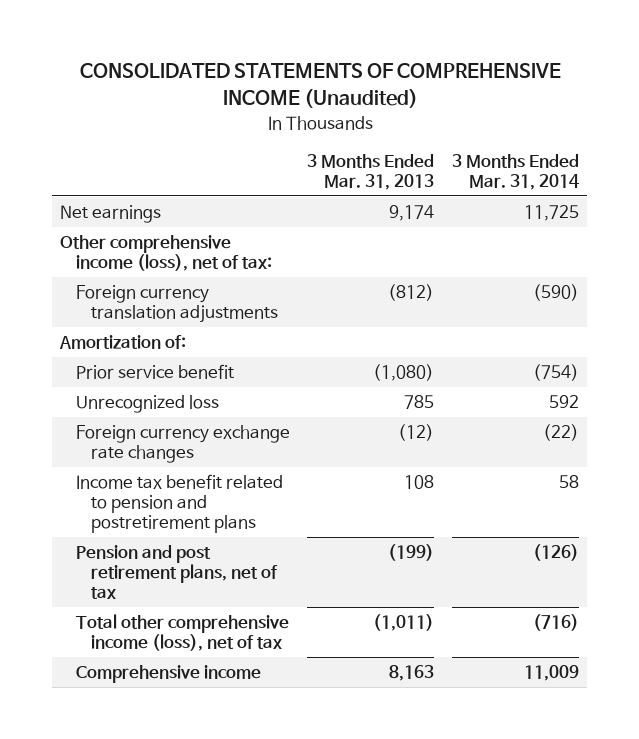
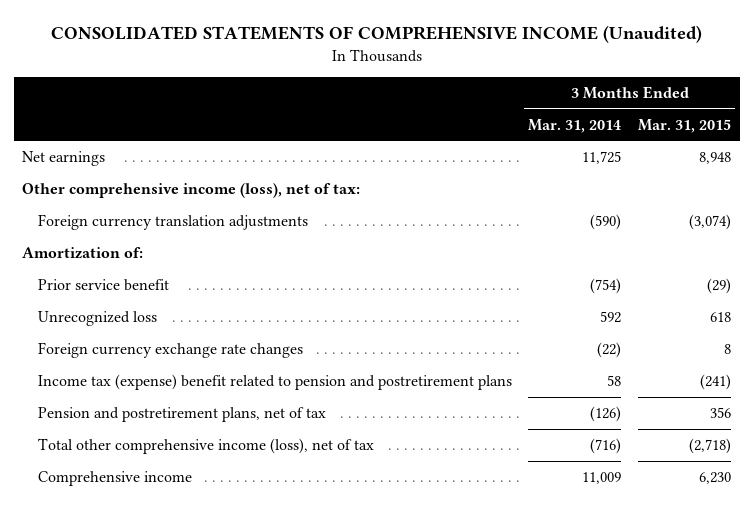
[307,154,435,191] 3 Months Ended Mar. 31, 2013 -> none
none -> [638,118,732,133] Mar. 31, 2015
[75,474,283,534] Income tax benefit related to pension and postretirement plans -> [37,374,512,391] Income tax (expense) benefit related to pension and postretirement plans
[75,545,279,600] Pension and post retirement plans, net of tax -> [37,407,326,423] Pension and postretirement plans, net of tax

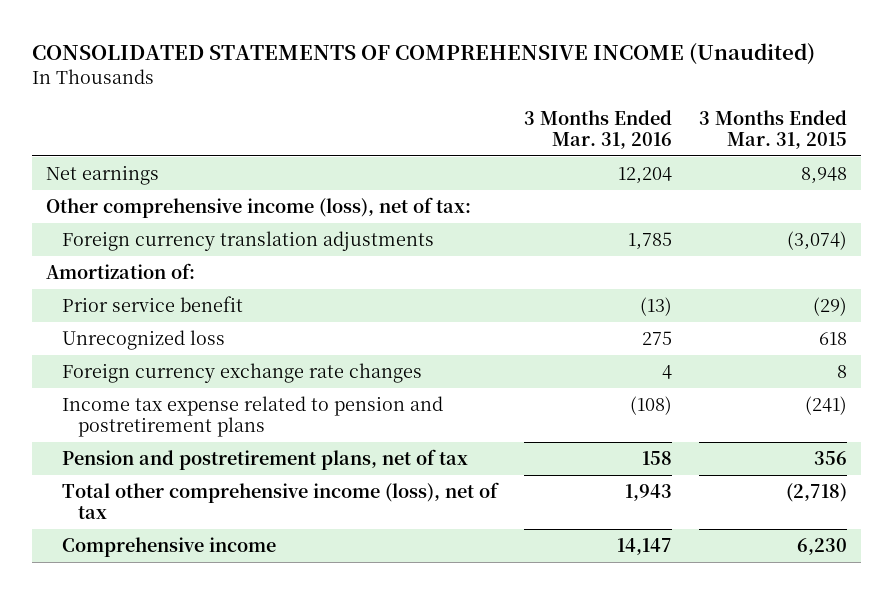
[528,118,622,133] Mar. 31, 2014 -> none
none -> [523,110,672,149] 3 Months Ended Mar. 31, 2016
[37,374,512,391] Income tax (expense) benefit related to pension and postretirement plans -> [61,396,443,437] Income tax expense related to pension and postretirement plans

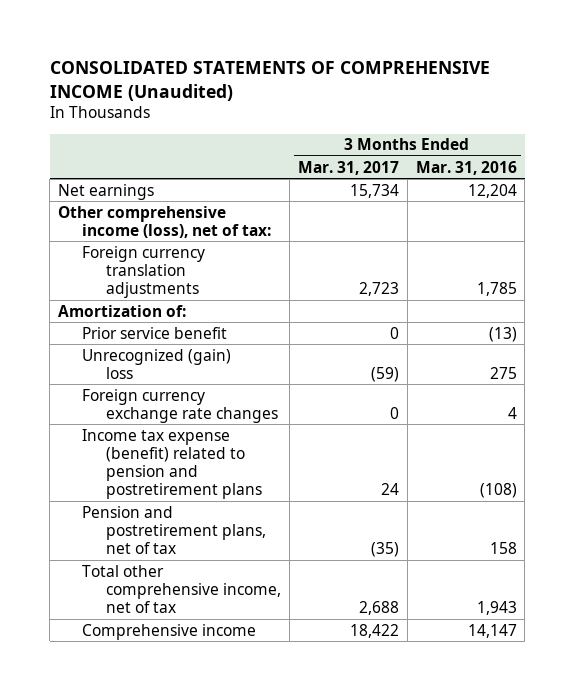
[698,110,847,149] 3 Months Ended Mar. 31, 2015 -> none
none -> [298,160,400,175] Mar. 31, 2017
[61,330,225,351] Unrecognized loss -> [82,348,232,379] Unrecognized (gain) loss
[61,396,443,437] Income tax expense related to pension and postretirement plans -> [82,428,263,500] Income tax expense (benefit) related to pension and postretirement plans
[61,482,499,519] Total other comprehensive income (loss), net of tax -> [82,564,282,614] Total other comprehensive income, net of tax

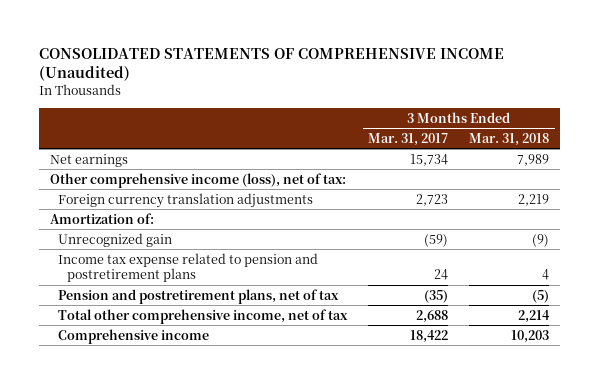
[415,160,517,175] Mar. 31, 2016 -> none
none -> [469,132,550,146] Mar. 31, 2018
[82,326,228,339] Prior service benefit -> none
[82,388,279,423] Foreign currency exchange rate changes -> none
[82,348,232,379] Unrecognized (gain) loss -> [58,232,173,247] Unrecognized gain
[82,428,263,500] Income tax expense (benefit) related to pension and postretirement plans -> [58,252,319,283] Income tax expense related to pension and postretirement plans

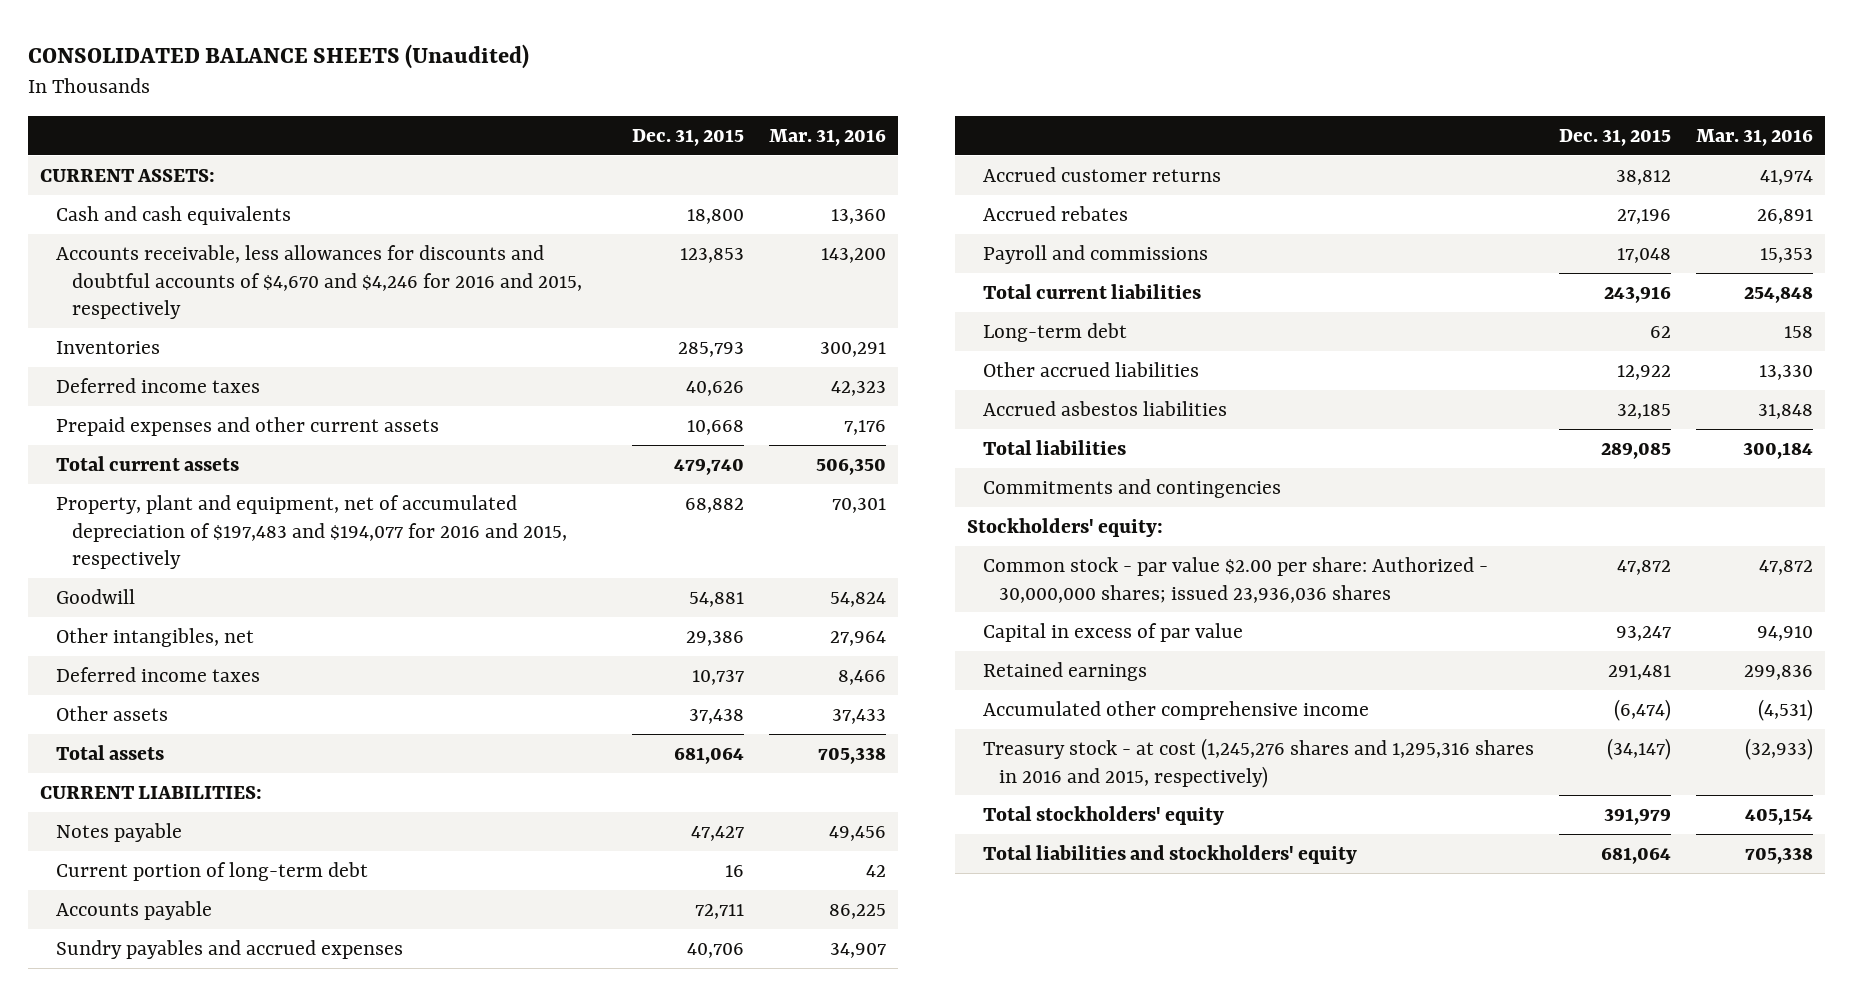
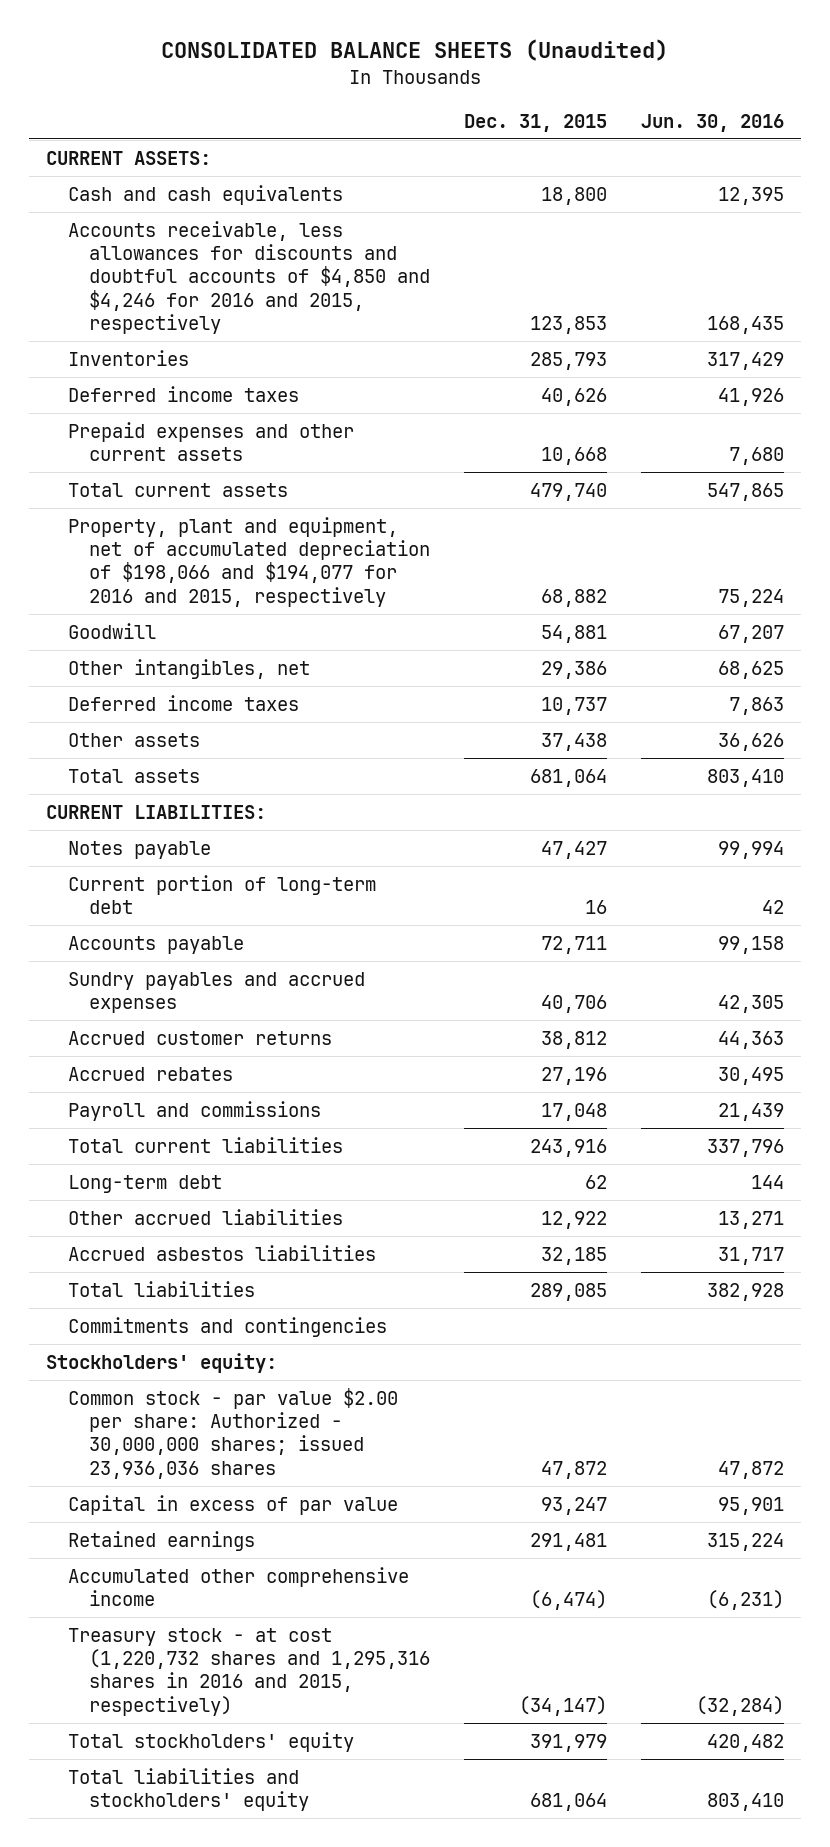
[768,128,886,146] Mar. 31, 2016 -> none
none -> [641,113,785,132] Jun. 30, 2016
[56,244,583,320] Accounts receivable, less allowances for discounts and doubtful accounts of $4,670 and $4,246 for 2016 and 2015, respectively -> [67,220,431,335] Accounts receivable, less allowances for discounts and doubtful accounts of $4,850 and $4,246 for 2016 and 2015, respectively
[56,494,568,570] Property, plant and equipment, net of accumulated depreciation of $197,483 and $194,077 for 2016 and 2015, respectively -> [67,516,431,607] Property, plant and equipment, net of accumulated depreciation of $198,066 and $194,077 for 2016 and 2015, respectively
[983,737,1535,788] Treasury stock - at cost (1,245,276 shares and 1,295,316 shares in 2016 and 2015, respectively) -> [67,1627,431,1716] Treasury stock - at cost (1,220,732 shares and 1,295,316 shares in 2016 and 2015, respectively)

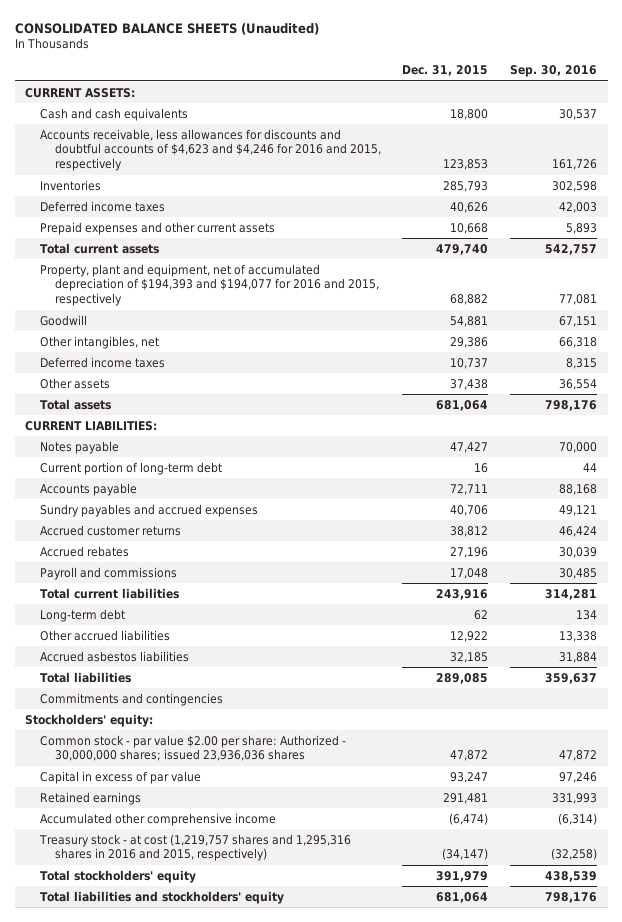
[641,113,785,132] Jun. 30, 2016 -> none
none -> [509,65,597,78] Sep. 30, 2016
[67,220,431,335] Accounts receivable, less allowances for discounts and doubtful accounts of $4,850 and $4,246 for 2016 and 2015, respectively -> [40,128,381,172] Accounts receivable, less allowances for discounts and doubtful accounts of $4,623 and $4,246 for 2016 and 2015, respectively
[67,516,431,607] Property, plant and equipment, net of accumulated depreciation of $198,066 and $194,077 for 2016 and 2015, respectively -> [40,263,379,307] Property, plant and equipment, net of accumulated depreciation of $194,393 and $194,077 for 2016 and 2015, respectively
[67,1627,431,1716] Treasury stock - at cost (1,220,732 shares and 1,295,316 shares in 2016 and 2015, respectively) -> [39,833,352,862] Treasury stock - at cost (1,219,757 shares and 1,295,316 shares in 2016 and 2015, respectively)

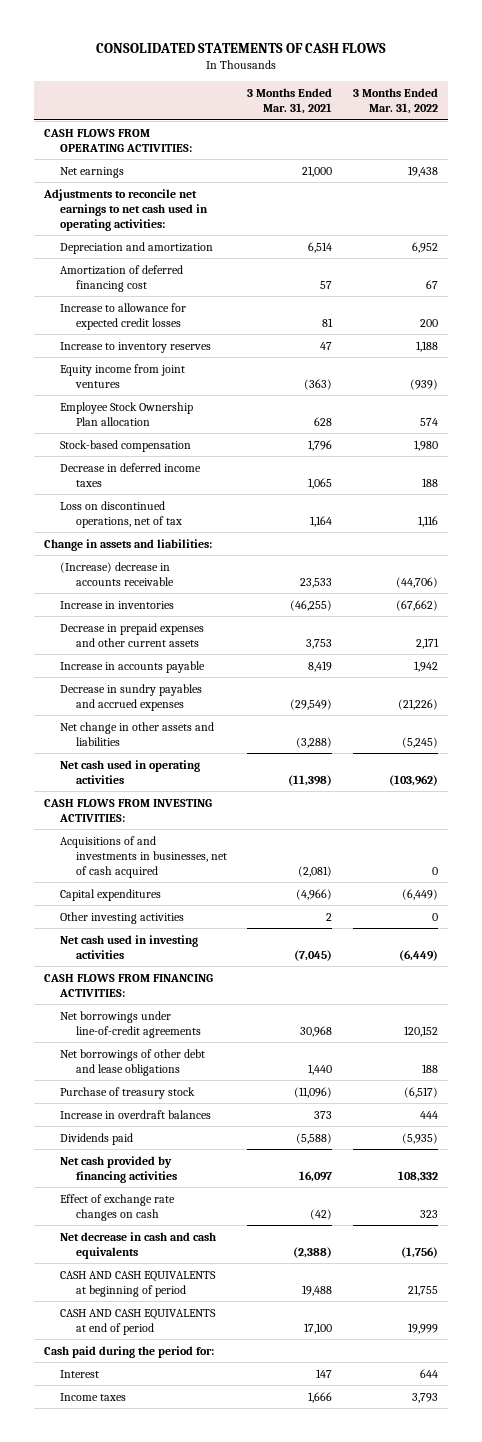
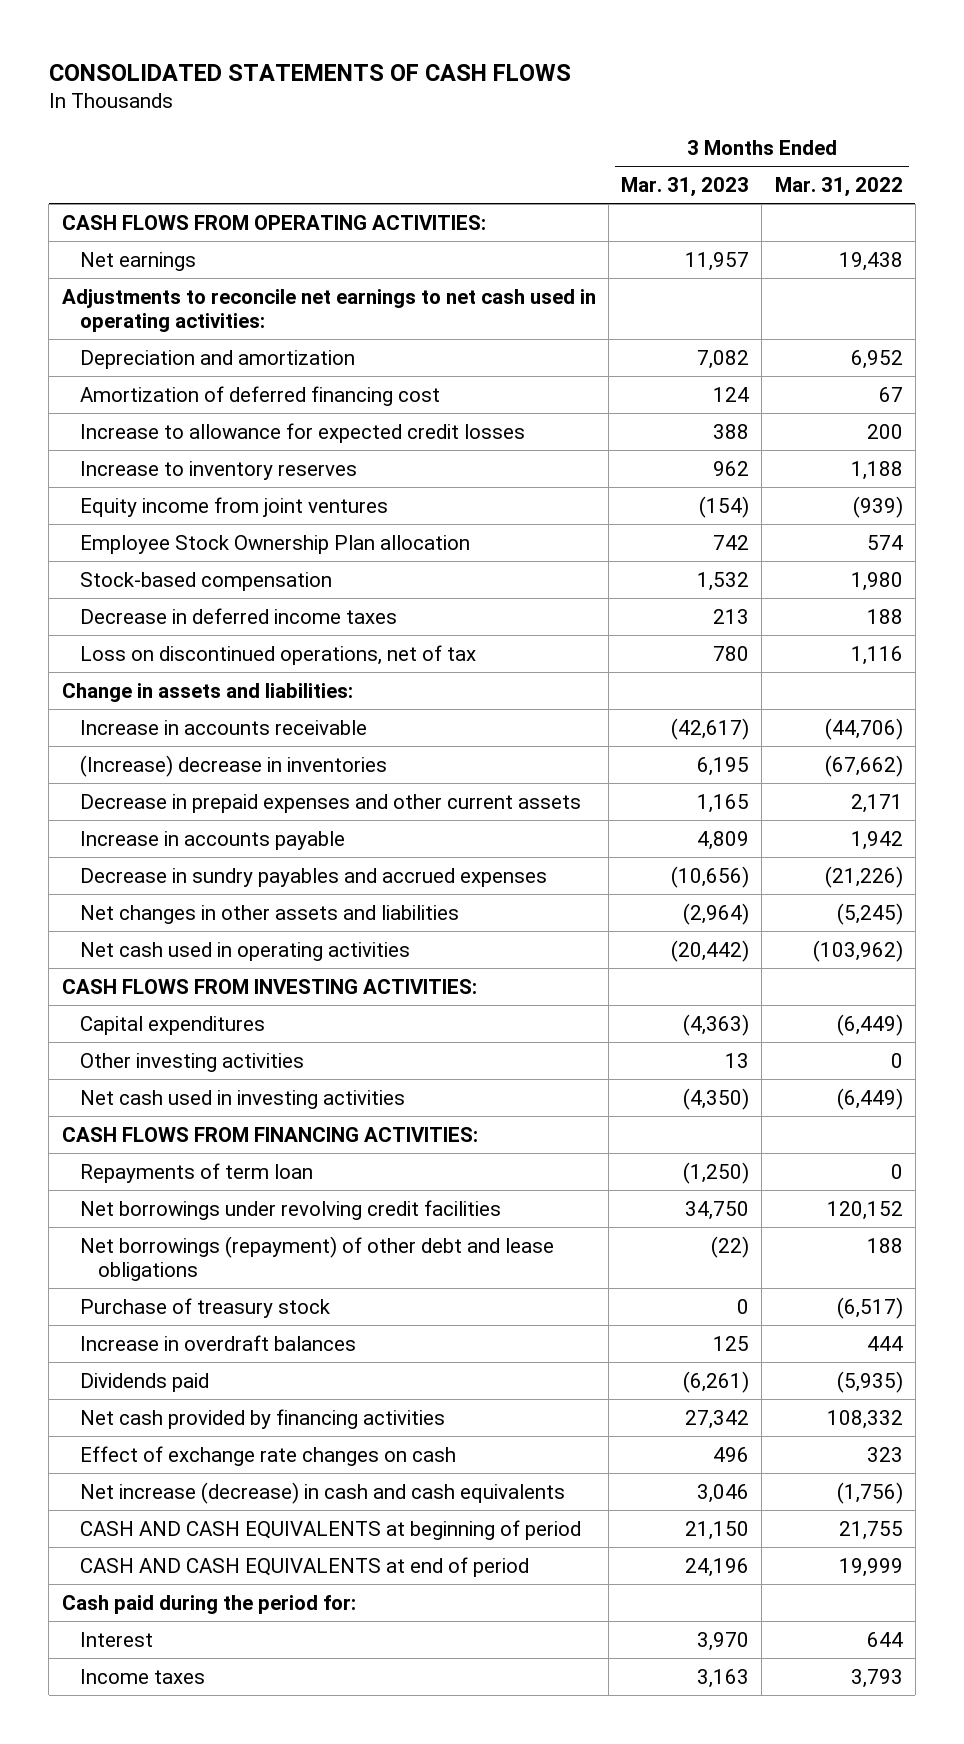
[247,88,333,115] 3 Months Ended Mar. 31, 2021 -> none
none -> [621,177,750,198] Mar. 31, 2023
[59,561,175,586] (Increase) decrease in accounts receivable -> [79,719,367,735] Increase in accounts receivable
[59,600,174,609] Increase in inventories -> [79,754,387,777] (Increase) decrease in inventories
[59,721,214,746] Net change in other assets and liabilities -> [79,904,459,924] Net changes in other assets and liabilities
[59,835,228,878] Acquisitions of and investments in businesses, net of cash acquired -> none
none -> [79,1162,313,1183] Repayments of term loan
[59,1010,202,1038] Net borrowings under line-of-credit agreements -> [79,1199,501,1220] Net borrowings under revolving credit facilities
[59,1048,205,1076] Net borrowings of other debt and lease obligations -> [79,1235,554,1282] Net borrowings (repayment) of other debt and lease obligations
[59,1231,216,1259] Net decrease in cash and cash equivalents -> [79,1481,565,1504] Net increase (decrease) in cash and cash equivalents

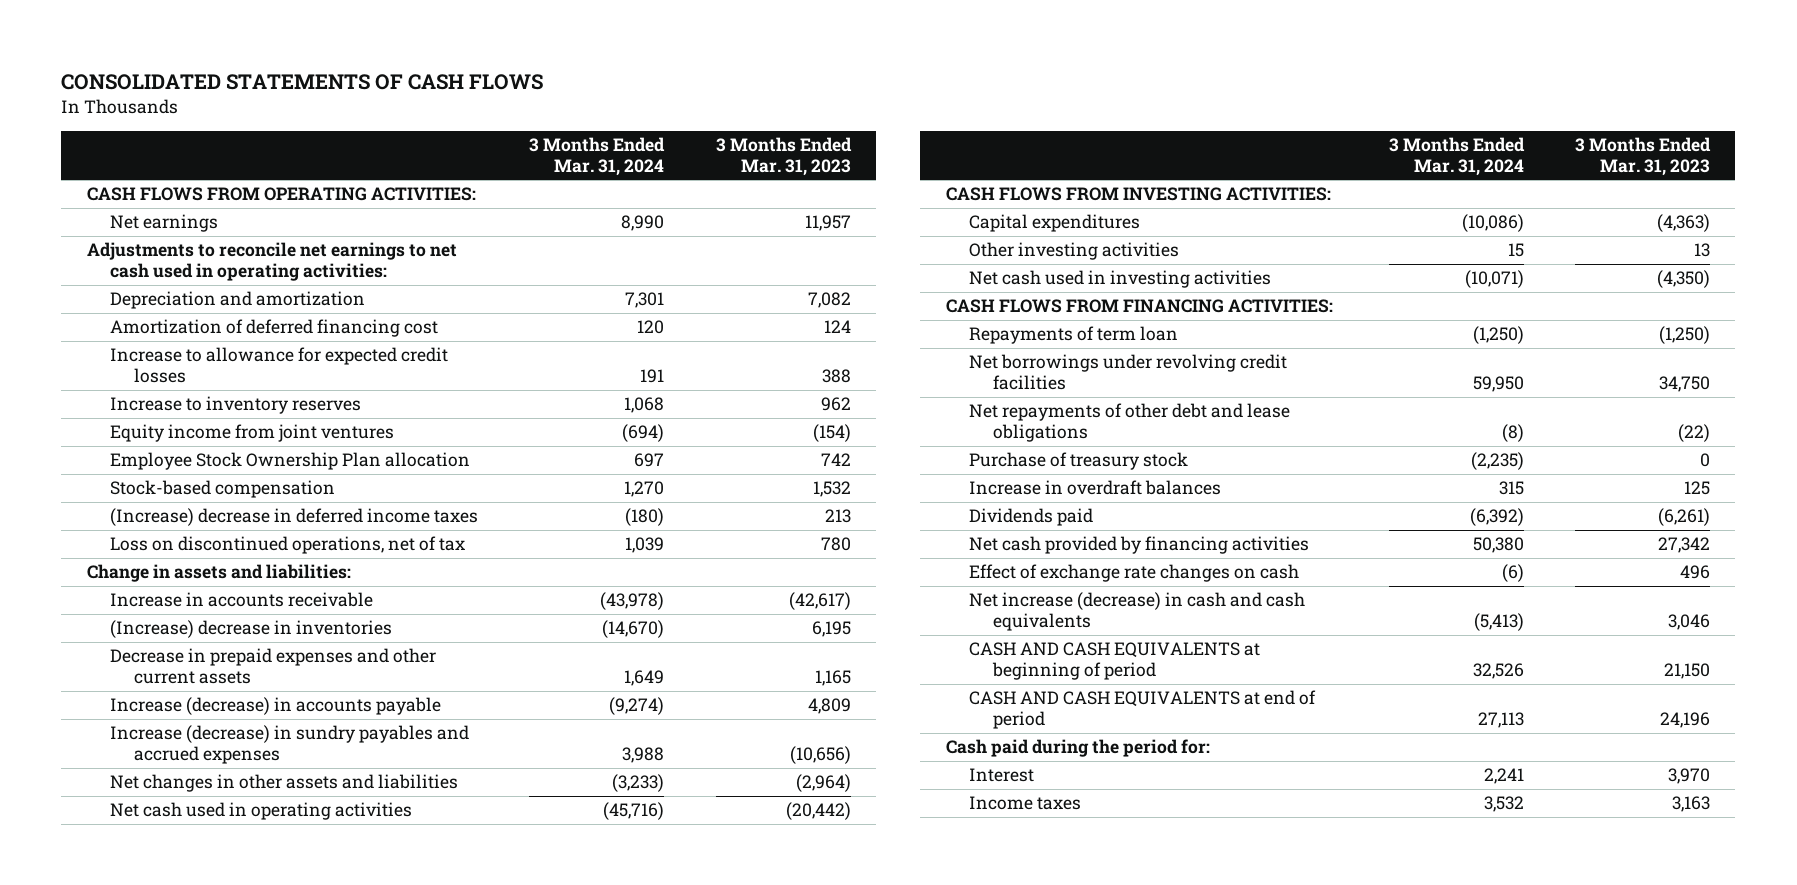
[774,177,903,198] Mar. 31, 2022 -> none
none -> [529,136,666,176] 3 Months Ended Mar. 31, 2024
[79,607,397,624] Decrease in deferred income taxes -> [110,508,479,527] (Increase) decrease in deferred income taxes
[79,830,345,850] Increase in accounts payable -> [110,697,442,716] Increase (decrease) in accounts payable
[79,867,547,887] Decrease in sundry payables and accrued expenses -> [110,725,470,765] Increase (decrease) in sundry payables and accrued expenses
[79,1235,554,1282] Net borrowings (repayment) of other debt and lease obligations -> [969,403,1291,443] Net repayments of other debt and lease obligations

